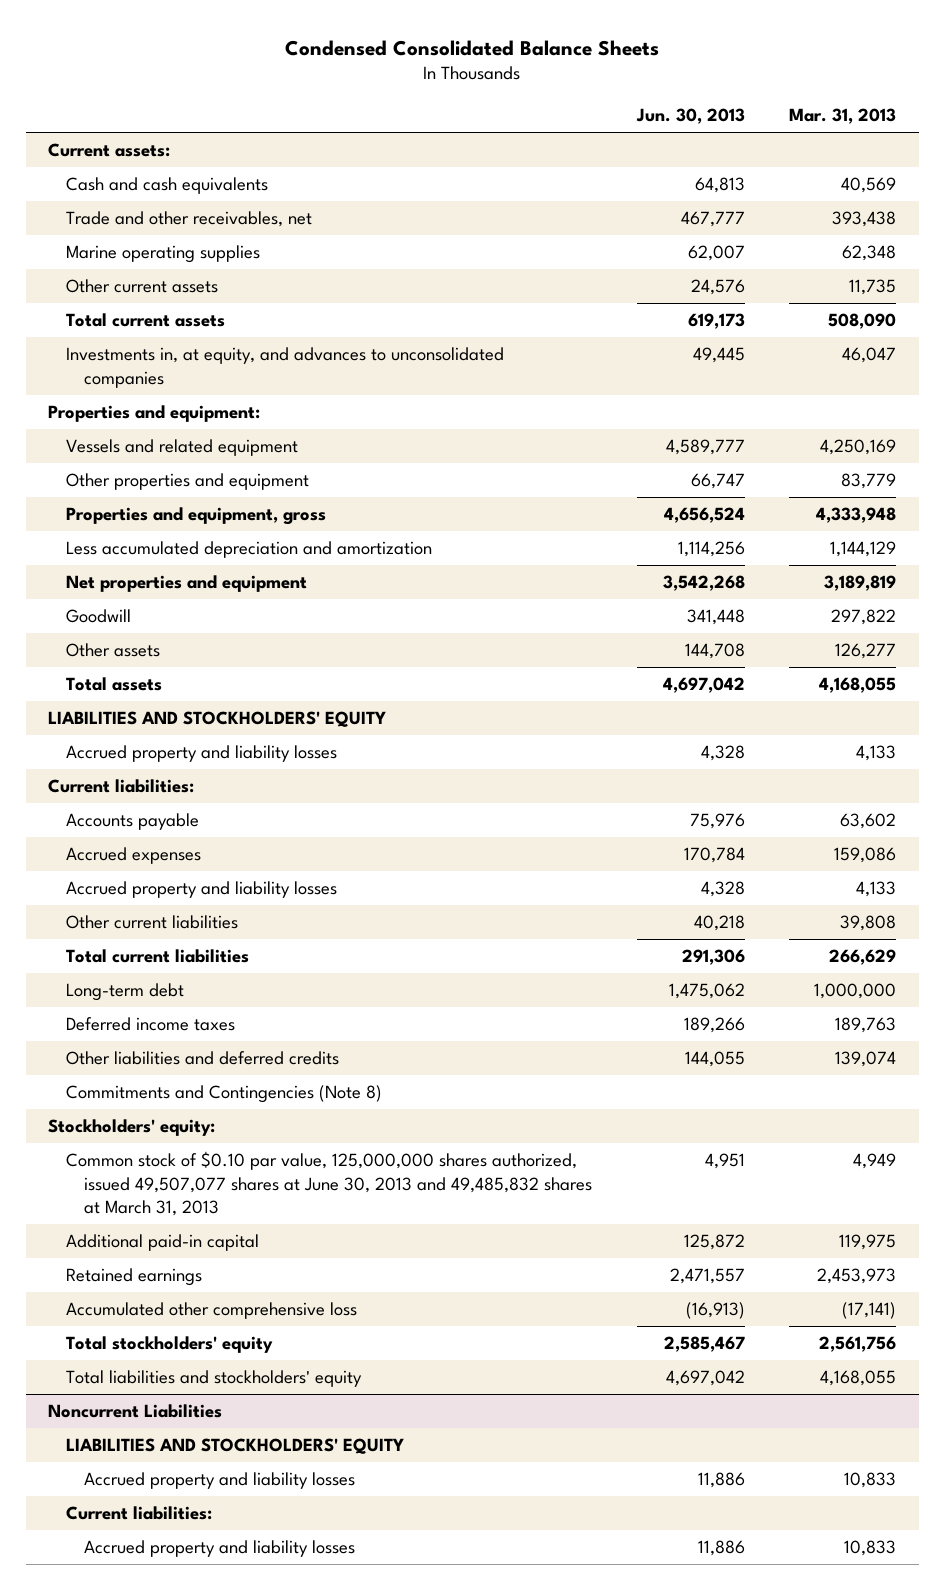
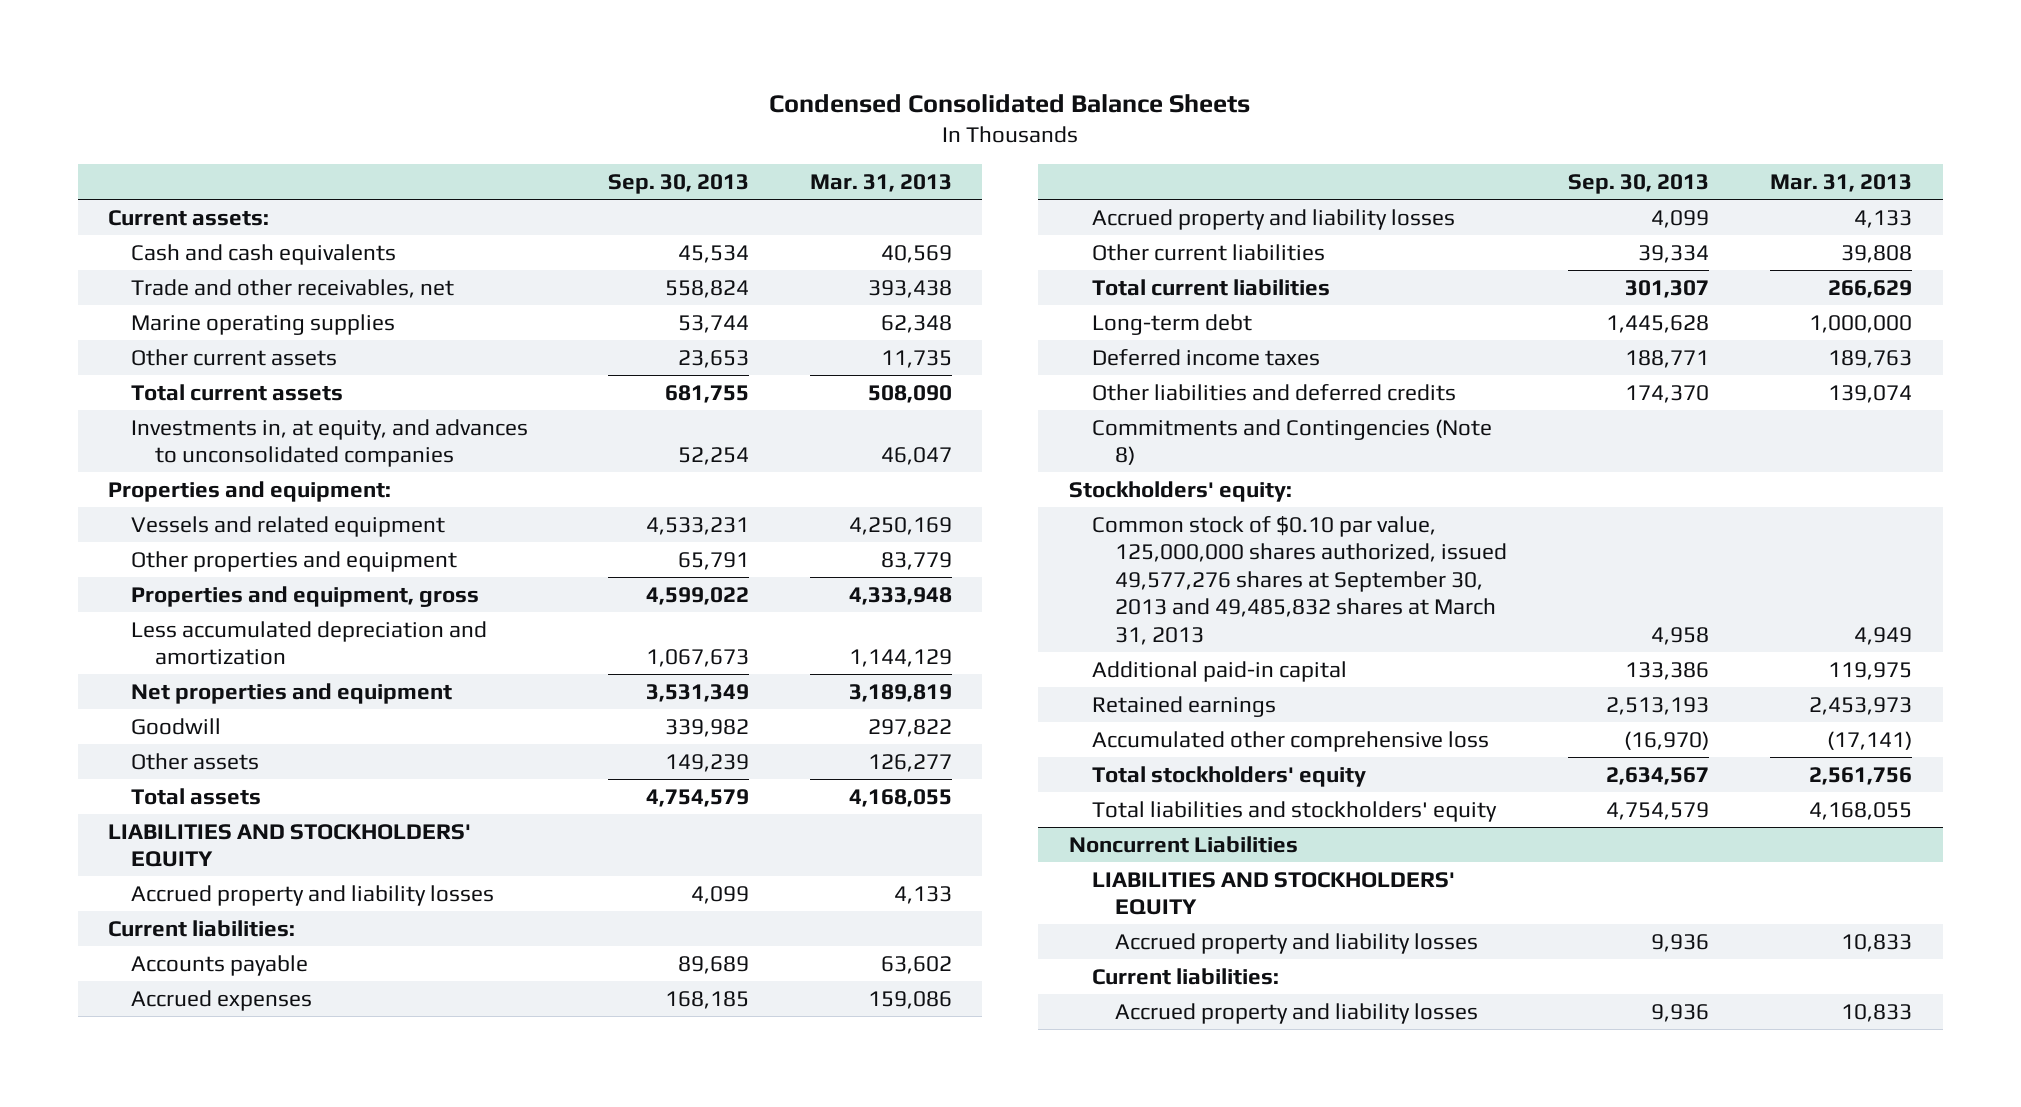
[635,108,745,125] Jun. 30, 2013 -> none
none -> [607,174,749,195] Sep. 30, 2013
[66,1151,593,1217] Common stock of $0.10 par value, 125,000,000 shares authorized, issued 49,507,077 shares at June 30, 2013 and 49,485,832 shares at March 31, 2013 -> [1091,515,1508,646] Common stock of $0.10 par value, 125,000,000 shares authorized, issued 49,577,276 shares at September 30, 2013 and 49,485,832 shares at March 31, 2013

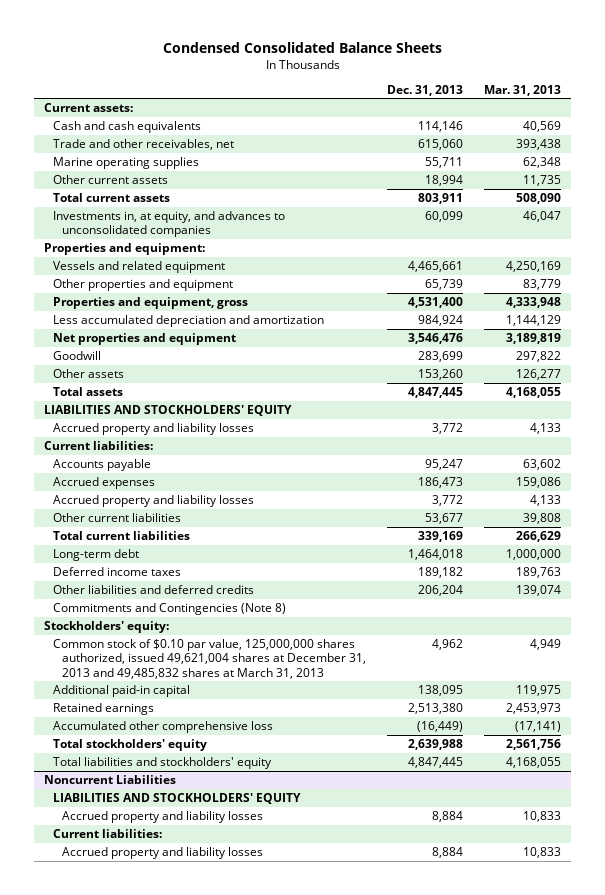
[607,174,749,195] Sep. 30, 2013 -> none
none -> [386,84,463,96] Dec. 31, 2013
[1091,515,1508,646] Common stock of $0.10 par value, 125,000,000 shares authorized, issued 49,577,276 shares at September 30, 2013 and 49,485,832 shares at March 31, 2013 -> [53,639,367,679] Common stock of $0.10 par value, 125,000,000 shares authorized, issued 49,621,004 shares at December 31, 2013 and 49,485,832 shares at March 31, 2013

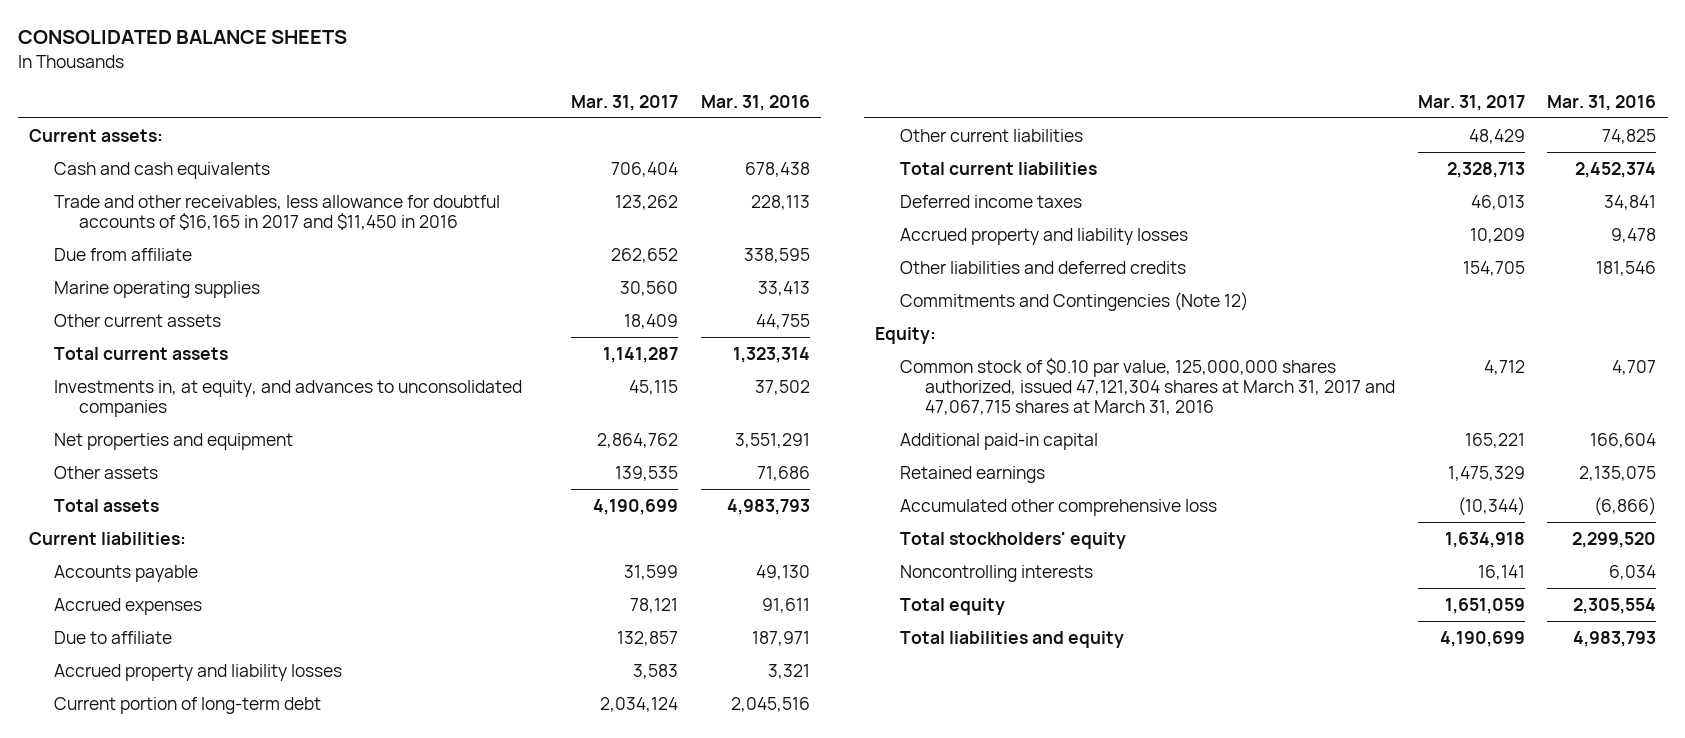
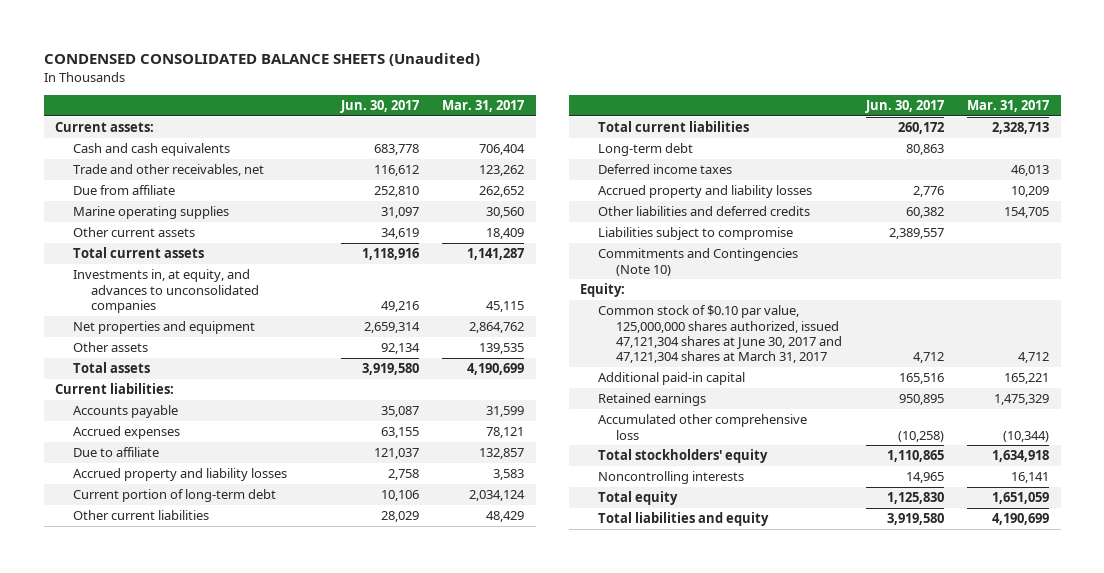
[17,30,347,45] CONSOLIDATED BALANCE SHEETS -> [43,52,480,66] CONDENSED CONSOLIDATED BALANCE SHEETS (Unaudited)
[700,94,810,111] Mar. 31, 2016 -> none
none -> [339,99,419,113] Jun. 30, 2017
[53,194,500,230] Trade and other receivables, less allowance for doubtful accounts of $16,165 in 2017 and $11,450 in 2016 -> [73,164,265,177] Trade and other receivables, net
none -> [598,143,694,157] Long-term debt
none -> [598,227,794,241] Liabilities subject to compromise
[900,291,1249,311] Commitments and Contingencies (Note 12) -> [598,248,799,276] Commitments and Contingencies (Note 10)
[900,357,1396,415] Common stock of $0.10 par value, 125,000,000 shares authorized, issued 47,121,304 shares at March 31, 2017 and 47,067,715 shares at March 31, 2016 -> [598,305,843,364] Common stock of $0.10 par value, 125,000,000 shares authorized, issued 47,121,304 shares at June 30, 2017 and 47,121,304 shares at March 31, 2017

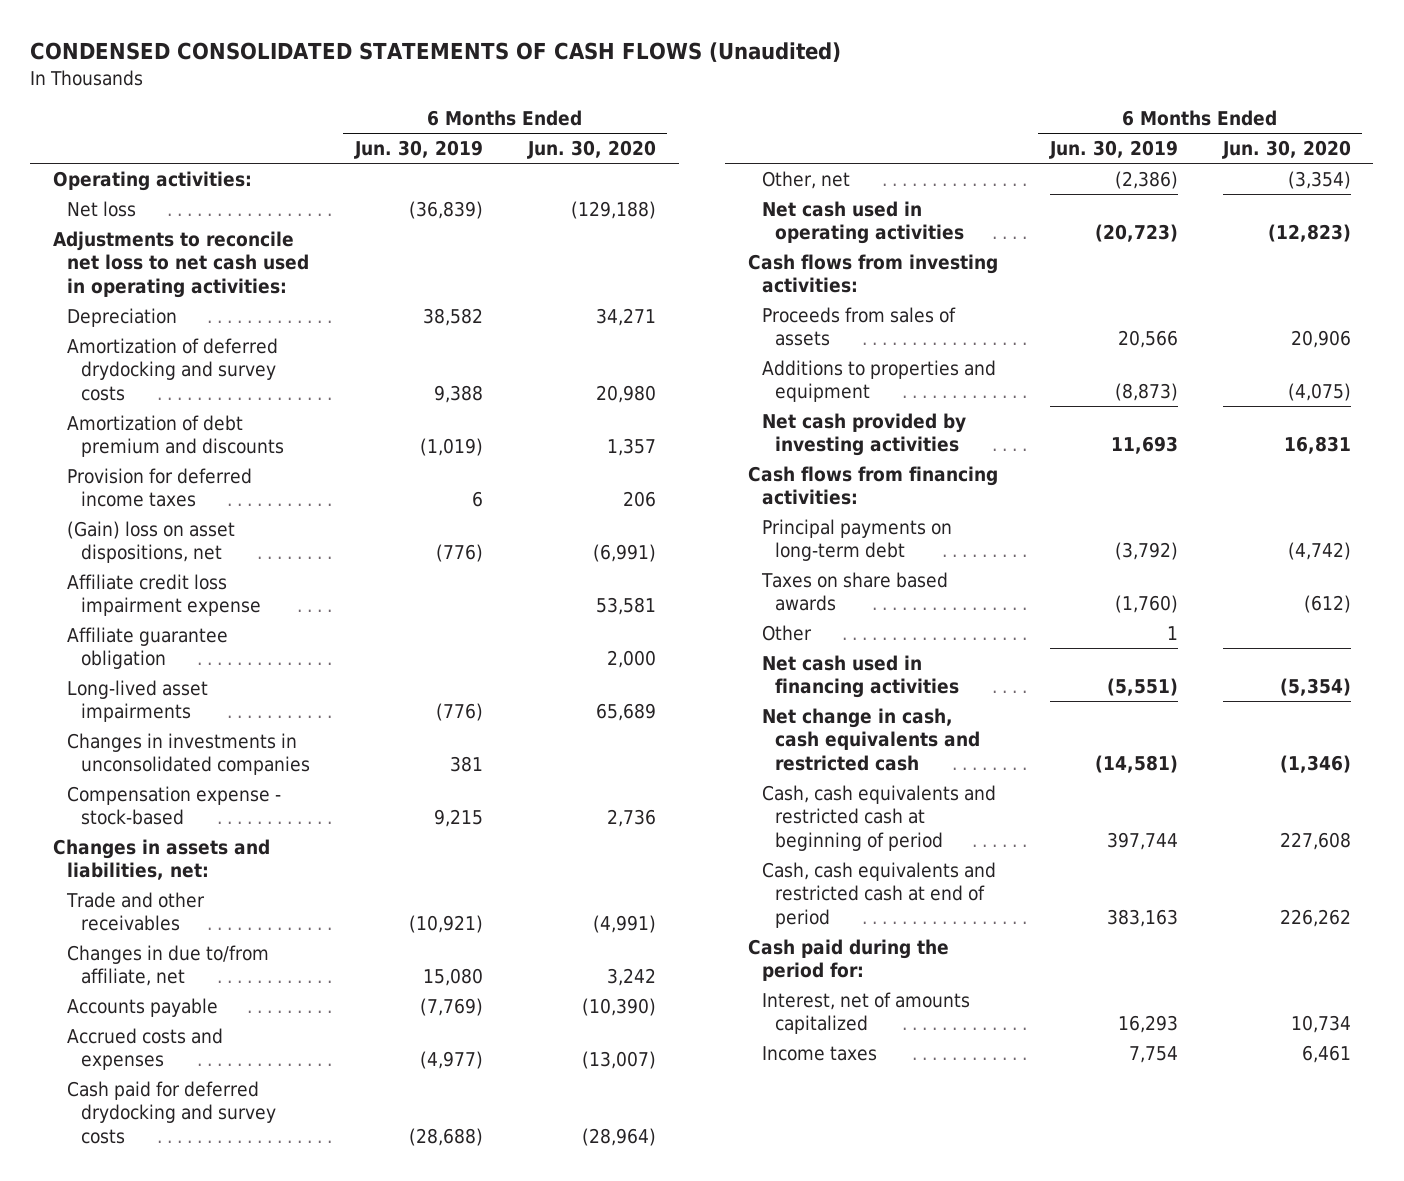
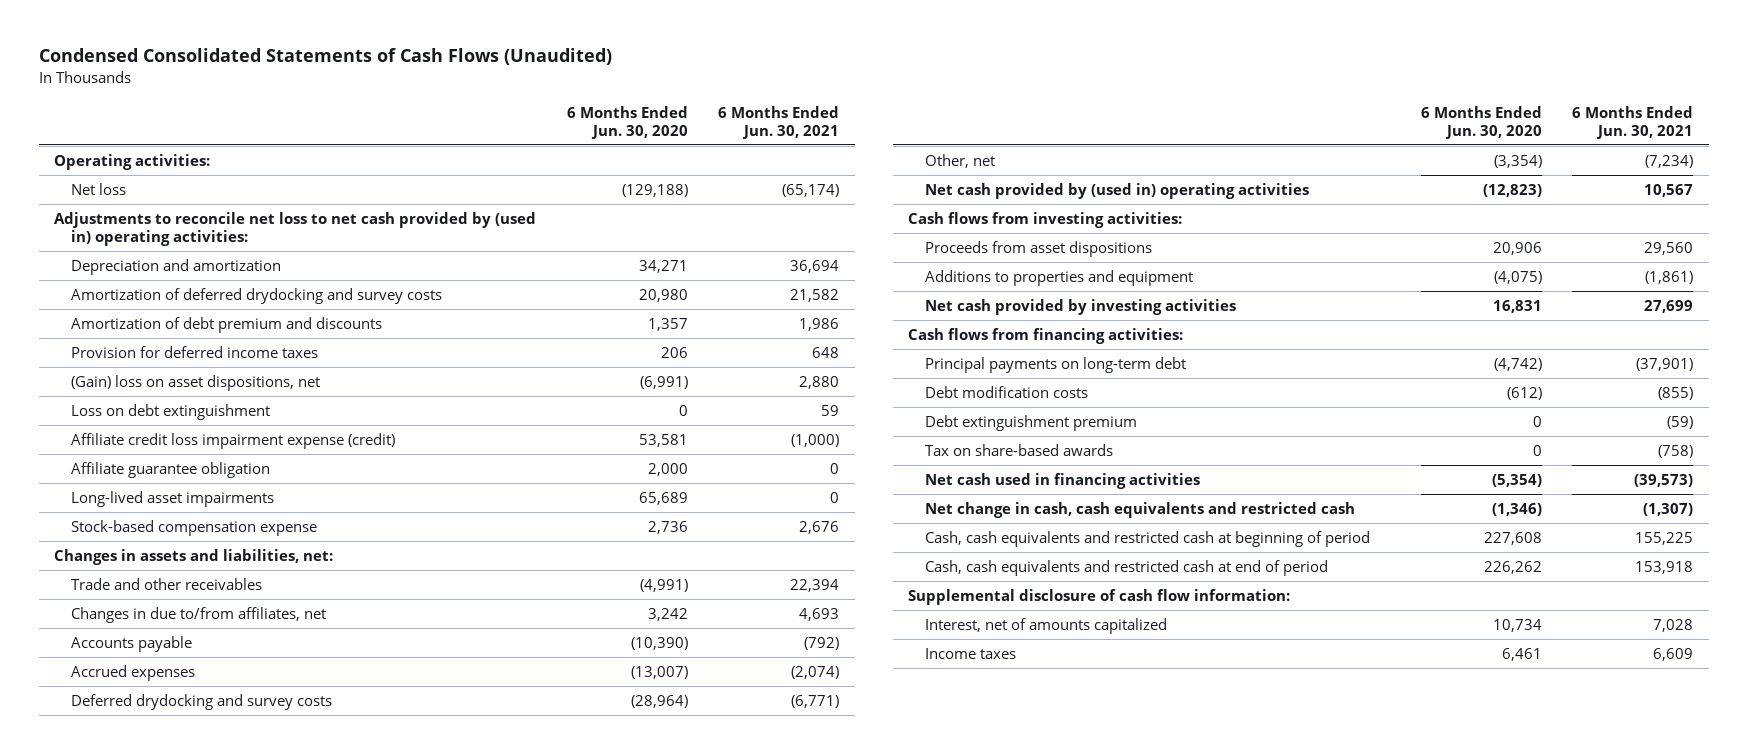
[30,42,842,63] CONDENSED CONSOLIDATED STATEMENTS OF CASH FLOWS (Unaudited) -> [38,48,612,66] Condensed Consolidated Statements of Cash Flows (Unaudited)
[353,139,483,159] Jun. 30, 2019 -> none
none -> [718,105,840,139] 6 Months Ended Jun. 30, 2021
[53,230,309,298] Adjustments to reconcile net loss to net cash used in operating activities: -> [53,211,536,246] Adjustments to reconcile net loss to net cash provided by (used in) operating activities:
[66,307,177,327] Depreciation -> [71,258,282,275] Depreciation and amortization
none -> [71,403,271,420] Loss on debt extinguishment
[66,573,261,617] Affiliate credit loss impairment expense -> [71,432,396,449] Affiliate credit loss impairment expense (credit)
[66,732,310,776] Changes in investments in unconsolidated companies -> none
[66,785,281,826] Compensation expense - stock-based -> [71,519,318,536] Stock-based compensation expense
[66,944,269,987] Changes in due to/from affiliate, net -> [71,606,327,623] Changes in due to/from affiliates, net
[66,1027,223,1071] Accrued costs and expenses -> [71,664,196,681] Accrued expenses
[66,1080,276,1144] Cash paid for deferred drydocking and survey costs -> [71,693,333,710] Deferred drydocking and survey costs
[761,200,965,245] Net cash used in operating activities -> [925,182,1310,199] Net cash provided by (used in) operating activities
[761,306,956,347] Proceeds from sales of assets -> [925,240,1153,257] Proceeds from asset dispositions
[761,624,812,641] Other -> none
none -> [925,385,1089,398] Debt modification costs
none -> [925,414,1138,431] Debt extinguishment premium
[760,571,948,612] Taxes on share based awards -> [925,443,1114,456] Tax on share-based awards
[1303,595,1351,614] (612) -> [1532,444,1542,456] 0
[747,938,949,982] Cash paid during the period for: -> none
none -> [908,588,1291,605] Supplemental disclosure of cash flow information:

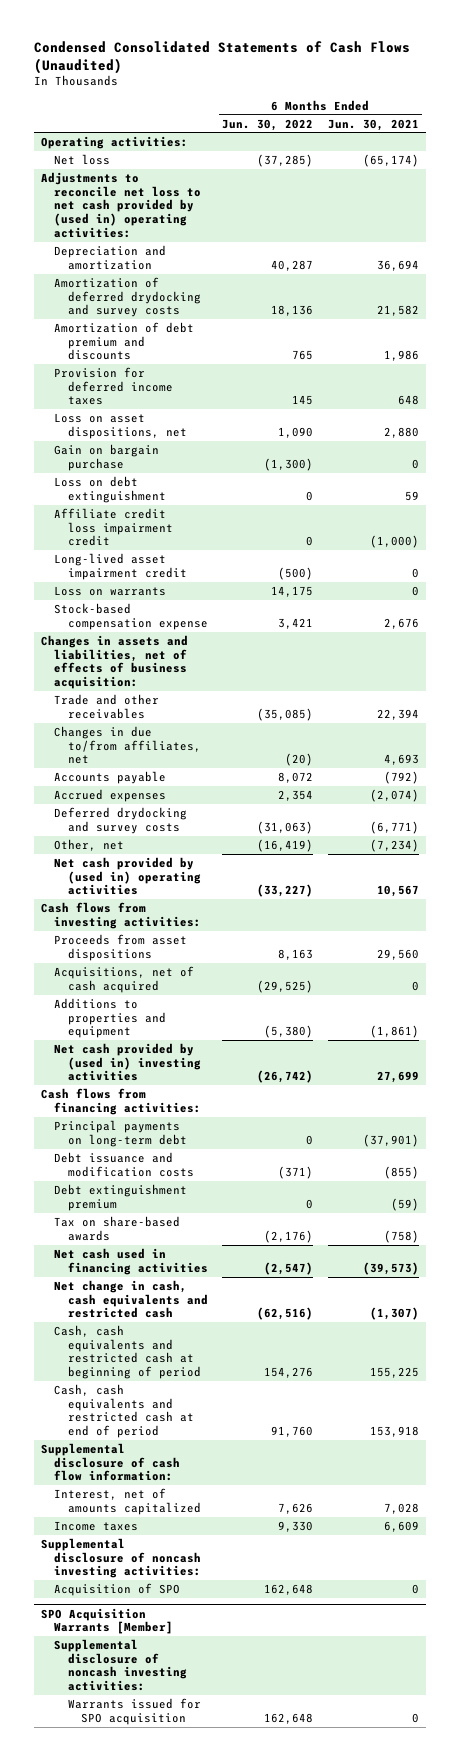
[566,105,688,139] 6 Months Ended Jun. 30, 2020 -> none
none -> [222,118,314,131] Jun. 30, 2022
[71,374,321,391] (Gain) loss on asset dispositions, net -> [54,412,187,439] Loss on asset dispositions, net
none -> [54,443,160,471] Gain on bargain purchase
[71,461,271,478] Affiliate guarantee obligation -> none
[71,432,396,449] Affiliate credit loss impairment expense (credit) -> [54,507,173,547] Affiliate credit loss impairment credit
[71,490,275,507] Long-lived asset impairments -> [54,552,187,580] Long-lived asset impairment credit
none -> [54,585,167,596] Loss on warrants
[53,548,333,565] Changes in assets and liabilities, net: -> [41,634,189,690] Changes in assets and liabilities, net of effects of business acquisition:
none -> [54,965,195,993] Acquisitions, net of cash acquired
[925,298,1237,315] Net cash provided by investing activities -> [54,1042,201,1082] Net cash provided by (used in) investing activities
[925,385,1089,398] Debt modification costs -> [54,1151,194,1177] Debt issuance and modification costs
none -> [41,1537,202,1579] Supplemental disclosure of noncash investing activities:
none -> [54,1582,181,1596] Acquisition of SPO
none -> [41,1607,174,1635] SPO Acquisition Warrants [Member]
none -> [54,1638,187,1692] Supplemental disclosure of noncash investing activities:
none -> [67,1697,201,1725] Warrants issued for SPO acquisition

